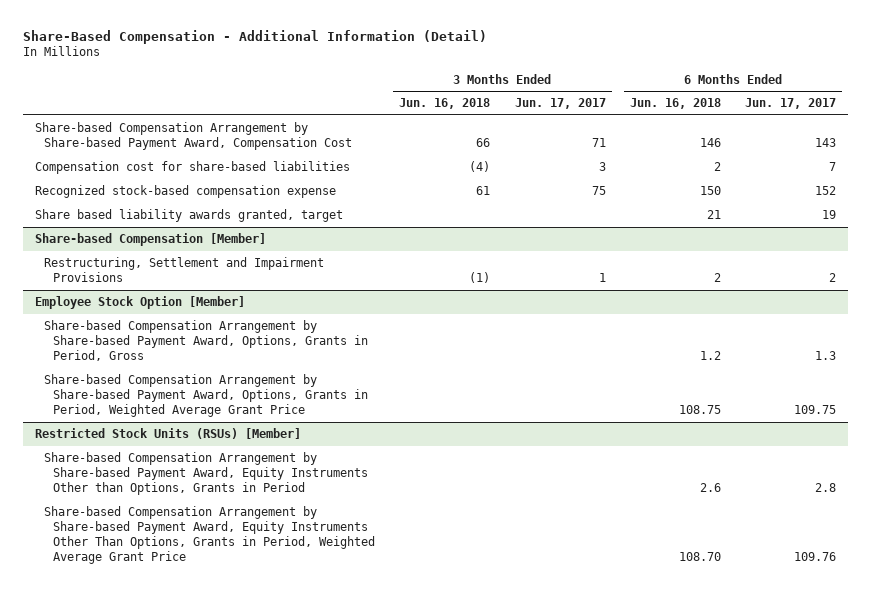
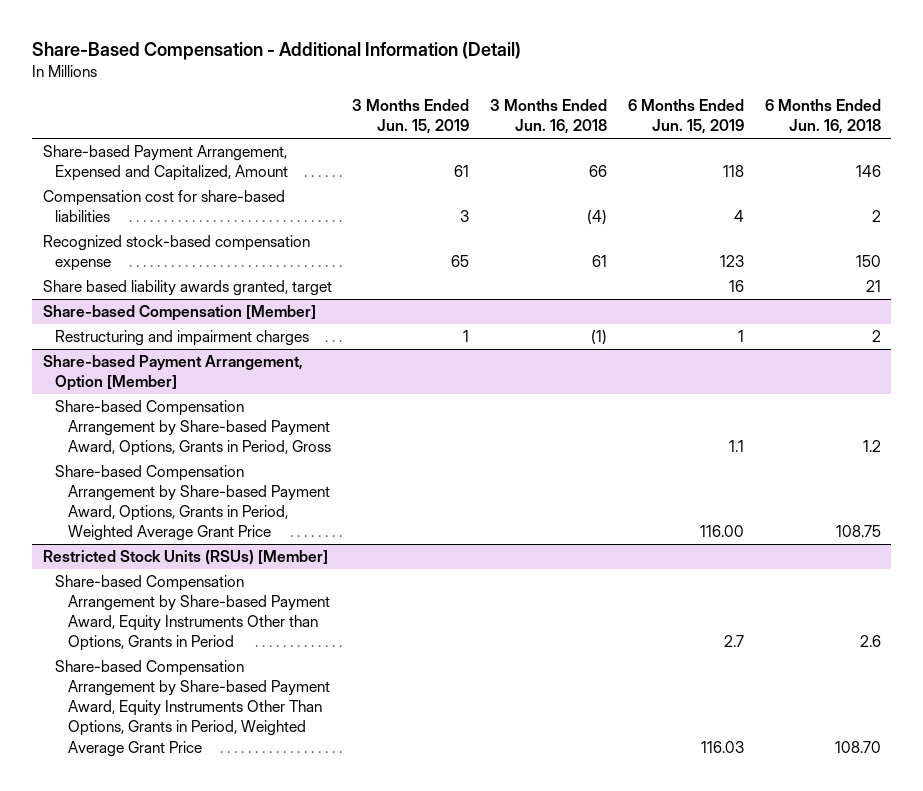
[514,98,606,110] Jun. 17, 2017 -> none
[745,98,837,110] Jun. 17, 2017 -> none
none -> [352,99,470,135] 3 Months Ended Jun. 15, 2019
none -> [627,99,744,135] 6 Months Ended Jun. 15, 2019
[34,122,352,150] Share-based Compensation Arrangement by Share-based Payment Award, Compensation Cost -> [42,145,289,182] Share-based Payment Arrangement, Expensed and Capitalized, Amount
[43,257,324,282] Restructuring, Settlement and Impairment Provisions -> [55,330,310,347] Restructuring and impairment charges
[34,296,245,310] Employee Stock Option [Member] -> [42,355,303,392] Share-based Payment Arrangement, Option [Member]

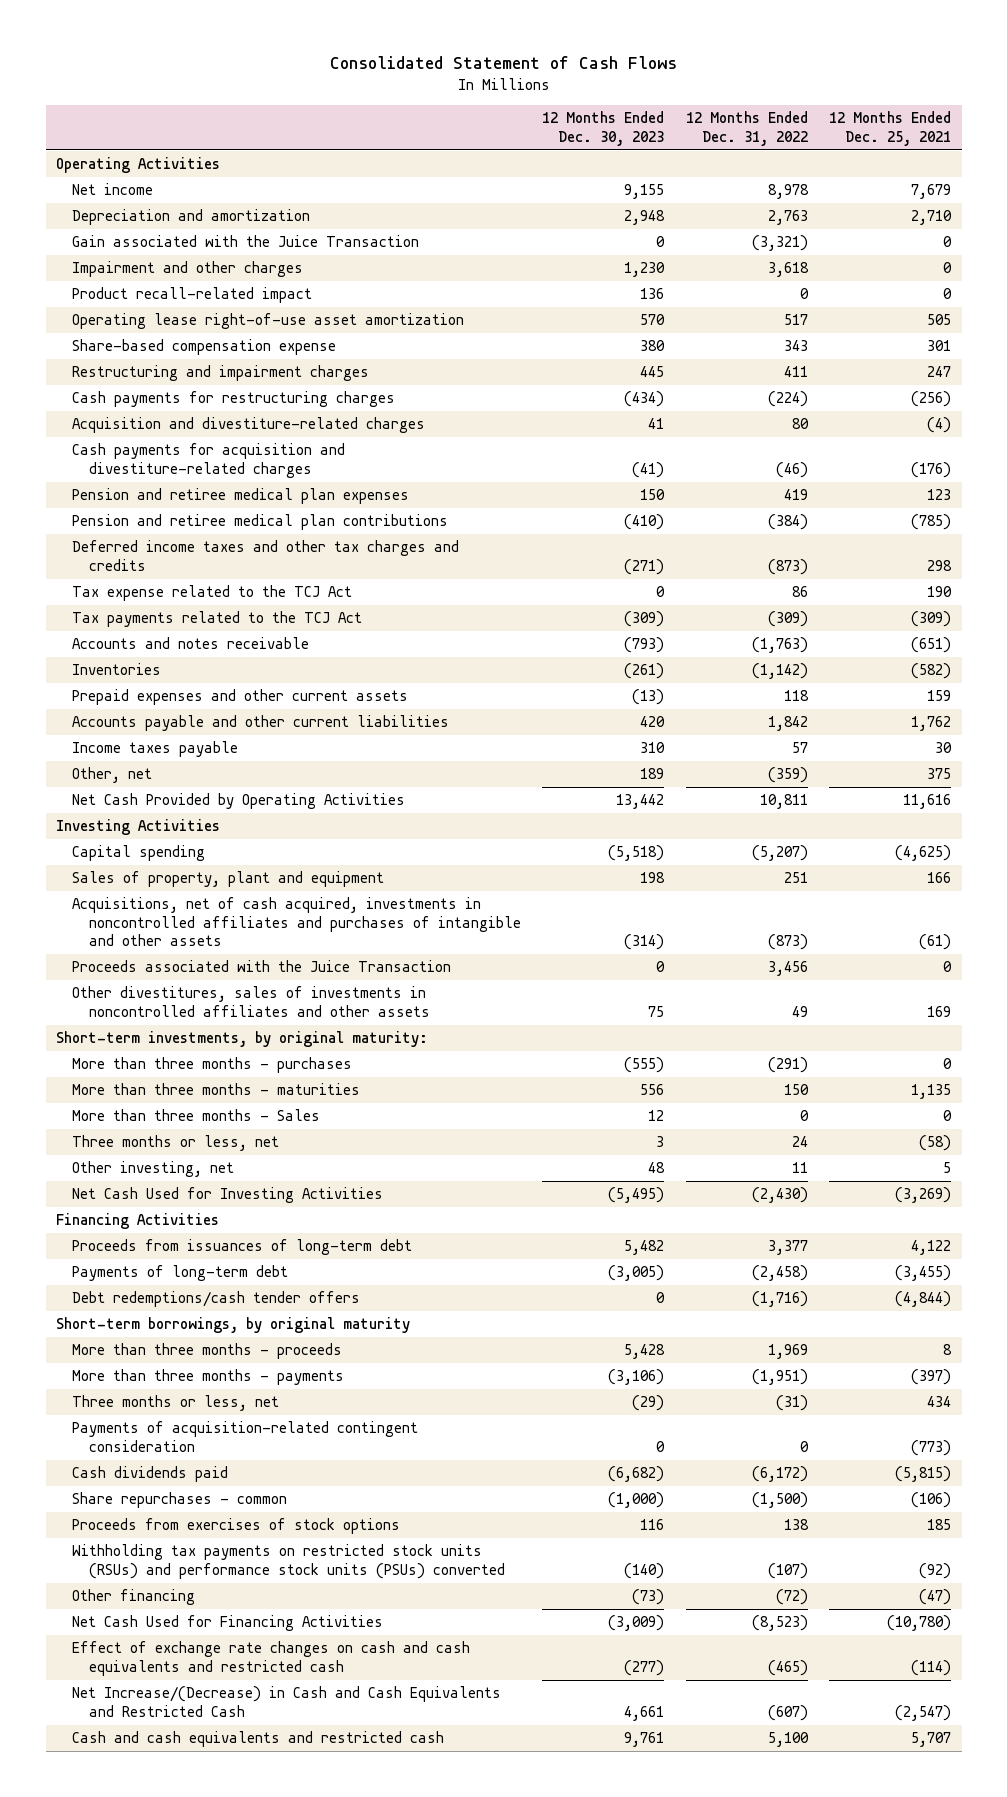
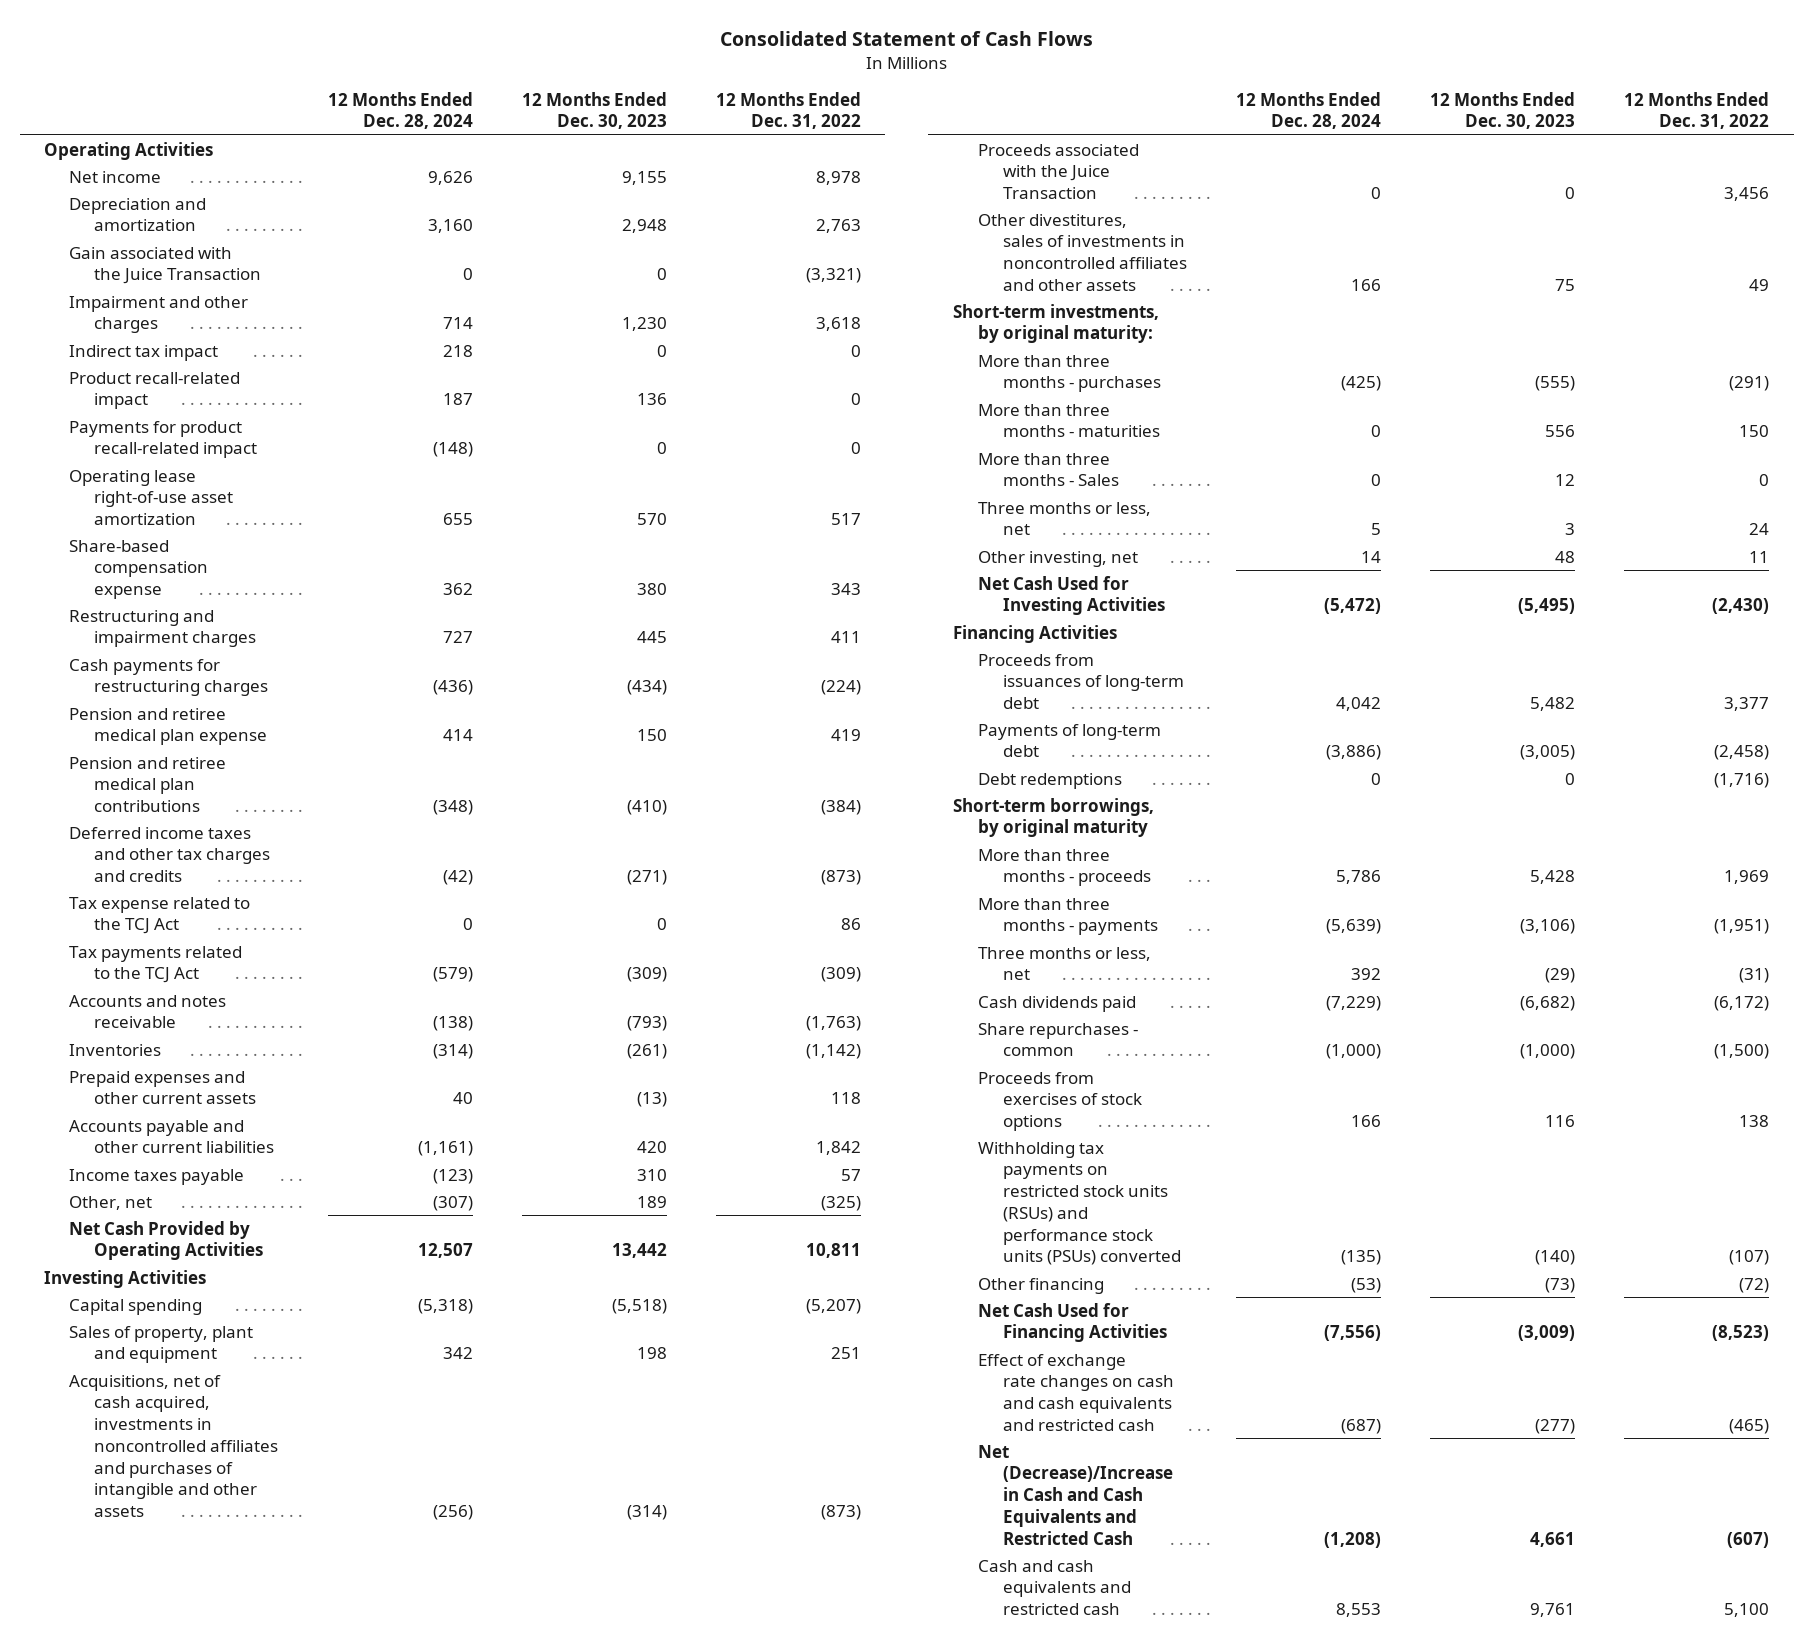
[829,111,952,146] 12 Months Ended Dec. 25, 2021 -> none
none -> [327,91,473,130] 12 Months Ended Dec. 28, 2024
none -> [69,344,219,361] Indirect tax impact
none -> [69,420,258,459] Payments for product recall-related impact
[72,417,426,434] Acquisition and divestiture-related charges -> none
[72,443,346,478] Cash payments for acquisition and divestiture-related charges -> none
[72,488,410,505] Pension and retiree medical plan expenses -> [69,707,268,746] Pension and retiree medical plan expense
[767,767,808,784] (359) -> [820,1195,861,1211] (325)
[72,1291,361,1308] Debt redemptions/cash tender offers -> [977,772,1122,789] Debt redemptions
[72,1421,419,1452] Payments of acquisition-related contingent consideration -> none
[72,1686,502,1717] Net Increase/(Decrease) in Cash and Cash Equivalents and Restricted Cash -> [977,1444,1173,1545] Net (Decrease)/Increase in Cash and Cash Equivalents and Restricted Cash

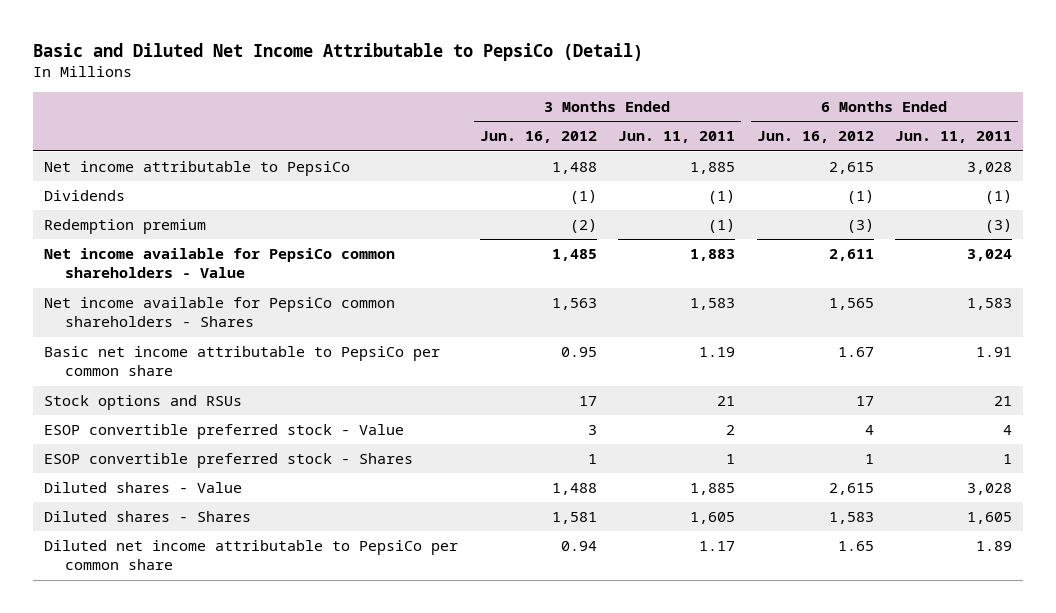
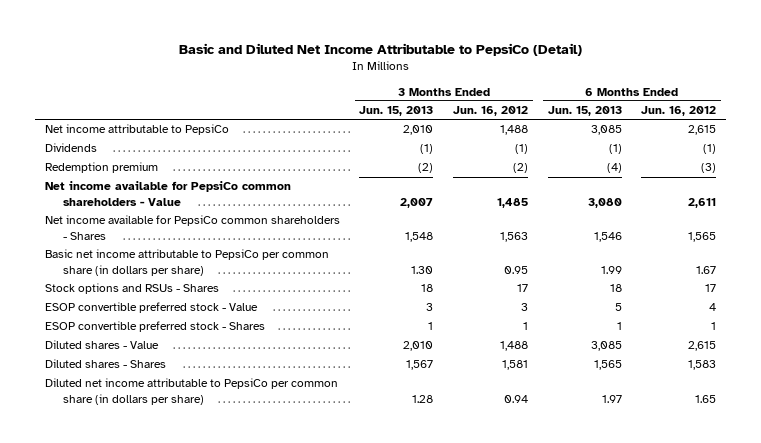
[618,131,736,144] Jun. 11, 2011 -> none
[895,131,1013,144] Jun. 11, 2011 -> none
none -> [359,106,434,117] Jun. 15, 2013
none -> [547,106,622,117] Jun. 15, 2013
[44,346,441,377] Basic net income attributable to PepsiCo per common share -> [44,249,329,276] Basic net income attributable to PepsiCo per common share (in dollars per share)
[44,395,243,411] Stock options and RSUs -> [44,283,219,295] Stock options and RSUs - Shares
[44,540,459,571] Diluted net income attributable to PepsiCo per common share -> [44,378,338,405] Diluted net income attributable to PepsiCo per common share (in dollars per share)

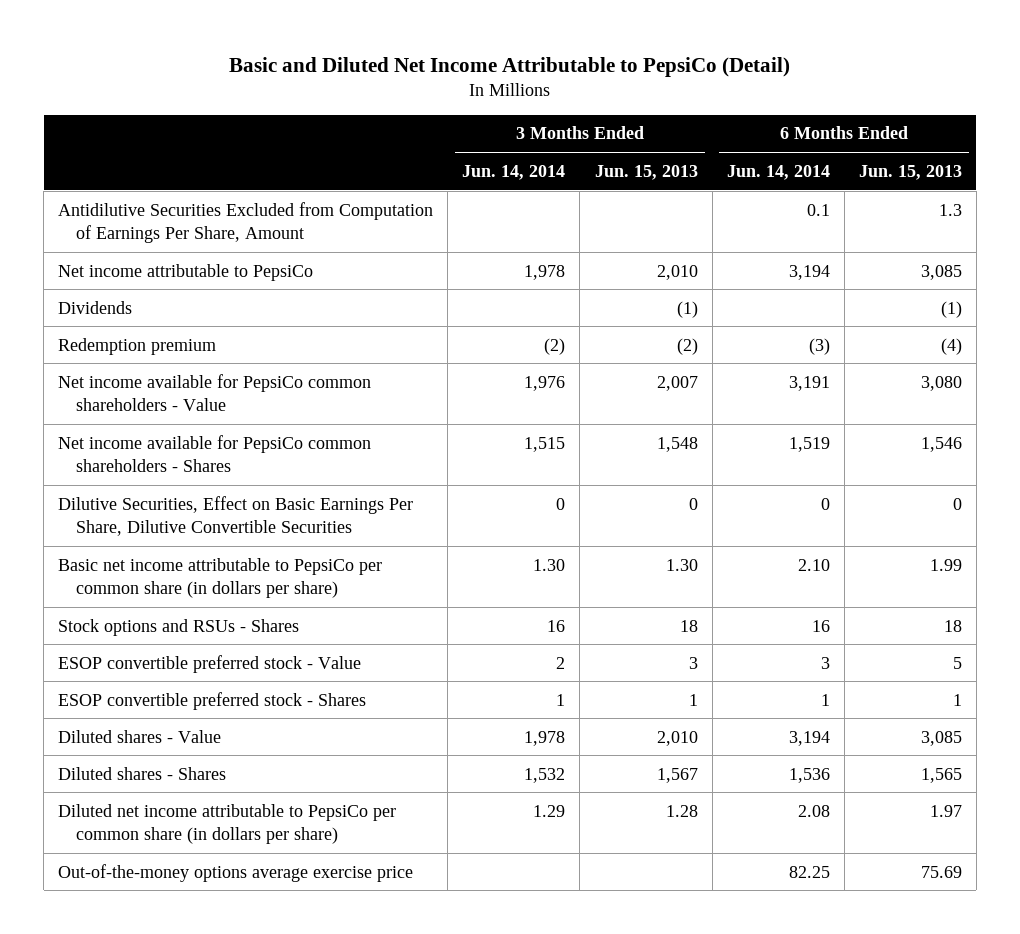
[453,106,529,117] Jun. 16, 2012 -> none
[641,106,717,117] Jun. 16, 2012 -> none
none -> [462,164,566,180] Jun. 14, 2014
none -> [726,164,830,180] Jun. 14, 2014
none -> [58,201,434,243] Antidilutive Securities Excluded from Computation of Earnings Per Share, Amount
none -> [58,495,414,536] Dilutive Securities, Effect on Basic Earnings Per Share, Dilutive Convertible Securities
none -> [58,863,414,882] Out-of-the-money options average exercise price

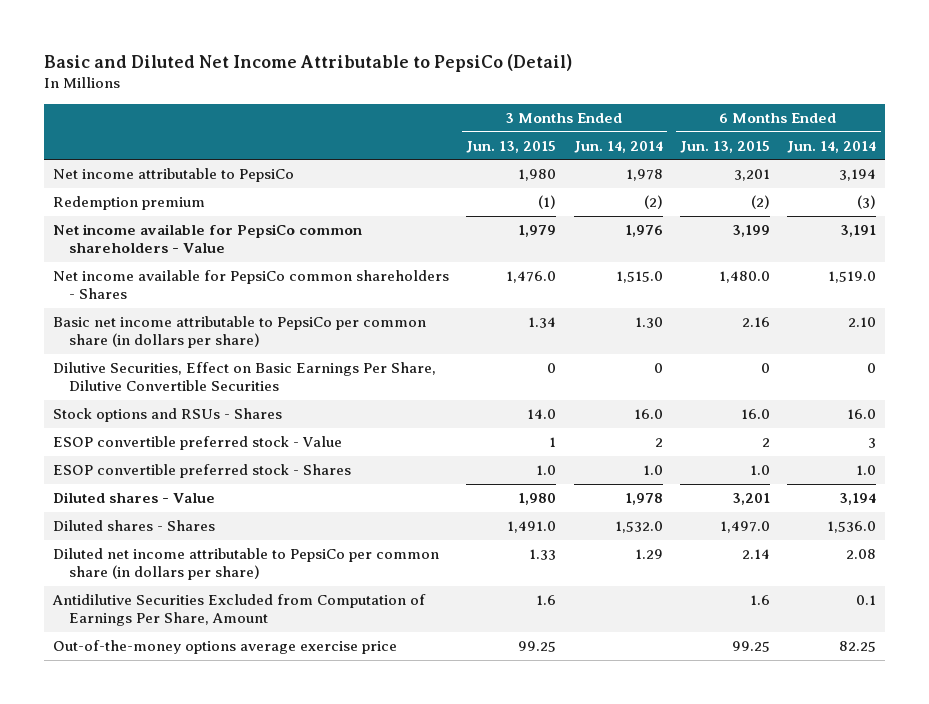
[594,164,698,180] Jun. 15, 2013 -> none
[858,164,962,180] Jun. 15, 2013 -> none
none -> [466,140,557,153] Jun. 13, 2015
none -> [679,140,770,153] Jun. 13, 2015
[58,300,133,314] Dividends -> none
[524,436,566,452] 1,515 -> [615,271,663,284] 1,515.0
[788,436,830,452] 1,519 -> [828,271,877,284] 1,519.0
[58,495,414,536] Dilutive Securities, Effect on Basic Earnings Per Share, Dilutive Convertible Securities -> [53,362,437,392] Dilutive Securities, Effect on Basic Earnings Per Share, Dilutive Convertible Securities
[547,619,566,632] 16 -> [633,409,663,420] 16.0
[811,619,830,632] 16 -> [847,409,877,420] 16.0
[556,693,566,706] 1 -> [642,465,663,476] 1.0
[820,693,830,706] 1 -> [856,465,877,476] 1.0
[524,767,566,783] 1,532 -> [614,521,663,534] 1,532.0
[788,767,830,783] 1,536 -> [827,521,877,534] 1,536.0
[58,201,434,243] Antidilutive Securities Excluded from Computation of Earnings Per Share, Amount -> [52,594,427,627] Antidilutive Securities Excluded from Computation of Earnings Per Share, Amount

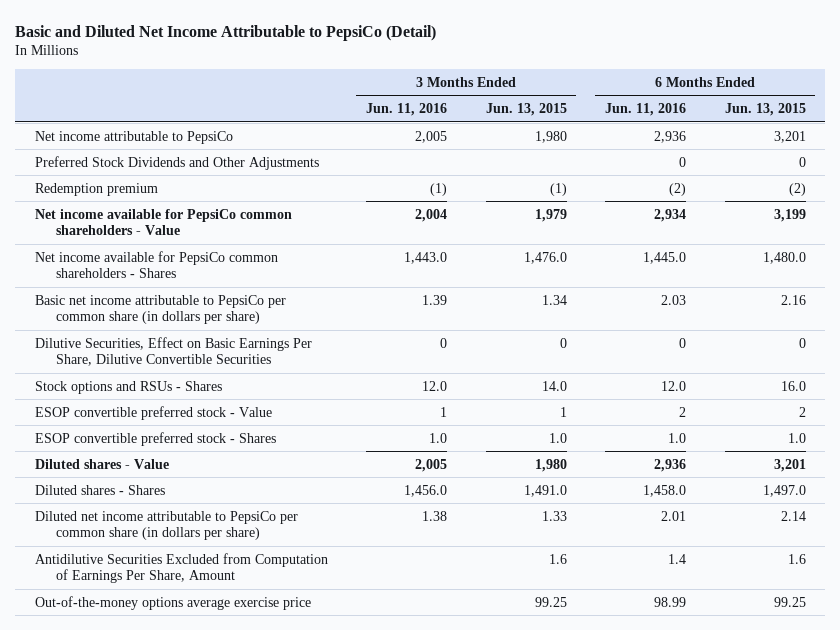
[573,140,663,153] Jun. 14, 2014 -> none
[787,140,877,153] Jun. 14, 2014 -> none
none -> [366,102,448,116] Jun. 11, 2016
none -> [605,102,687,116] Jun. 11, 2016
none -> [34,155,319,170] Preferred Stock Dividends and Other Adjustments

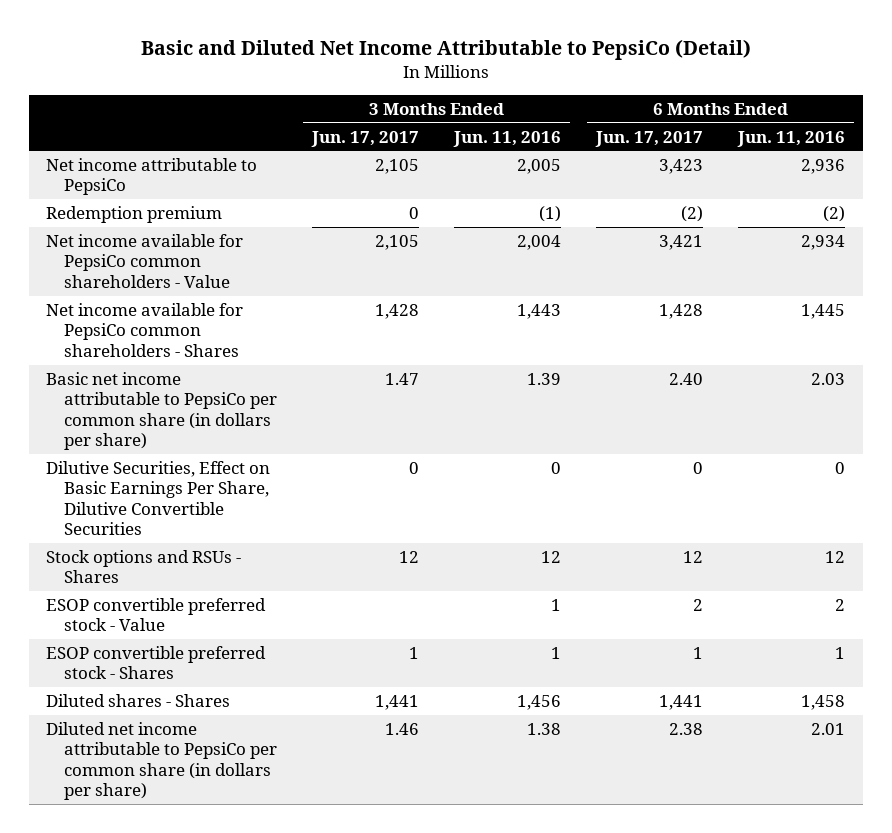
[485,102,567,116] Jun. 13, 2015 -> none
[724,102,806,116] Jun. 13, 2015 -> none
none -> [311,130,420,147] Jun. 17, 2017
none -> [595,130,704,147] Jun. 17, 2017
[34,155,319,170] Preferred Stock Dividends and Other Adjustments -> none
[404,251,448,264] 1,443.0 -> [517,303,562,319] 1,443
[643,251,687,264] 1,445.0 -> [801,303,846,319] 1,445
[422,380,448,391] 12.0 -> [541,550,562,563] 12
[661,380,687,391] 12.0 -> [825,550,846,563] 12
[34,458,169,469] Diluted shares - Value -> none
[429,432,448,443] 1.0 -> [551,646,562,659] 1
[668,432,687,443] 1.0 -> [835,646,846,659] 1
[404,484,448,497] 1,456.0 -> [517,694,562,710] 1,456
[643,484,687,497] 1,458.0 -> [801,694,846,710] 1,458
[34,552,328,584] Antidilutive Securities Excluded from Computation of Earnings Per Share, Amount -> none
[34,595,311,610] Out-of-the-money options average exercise price -> none

